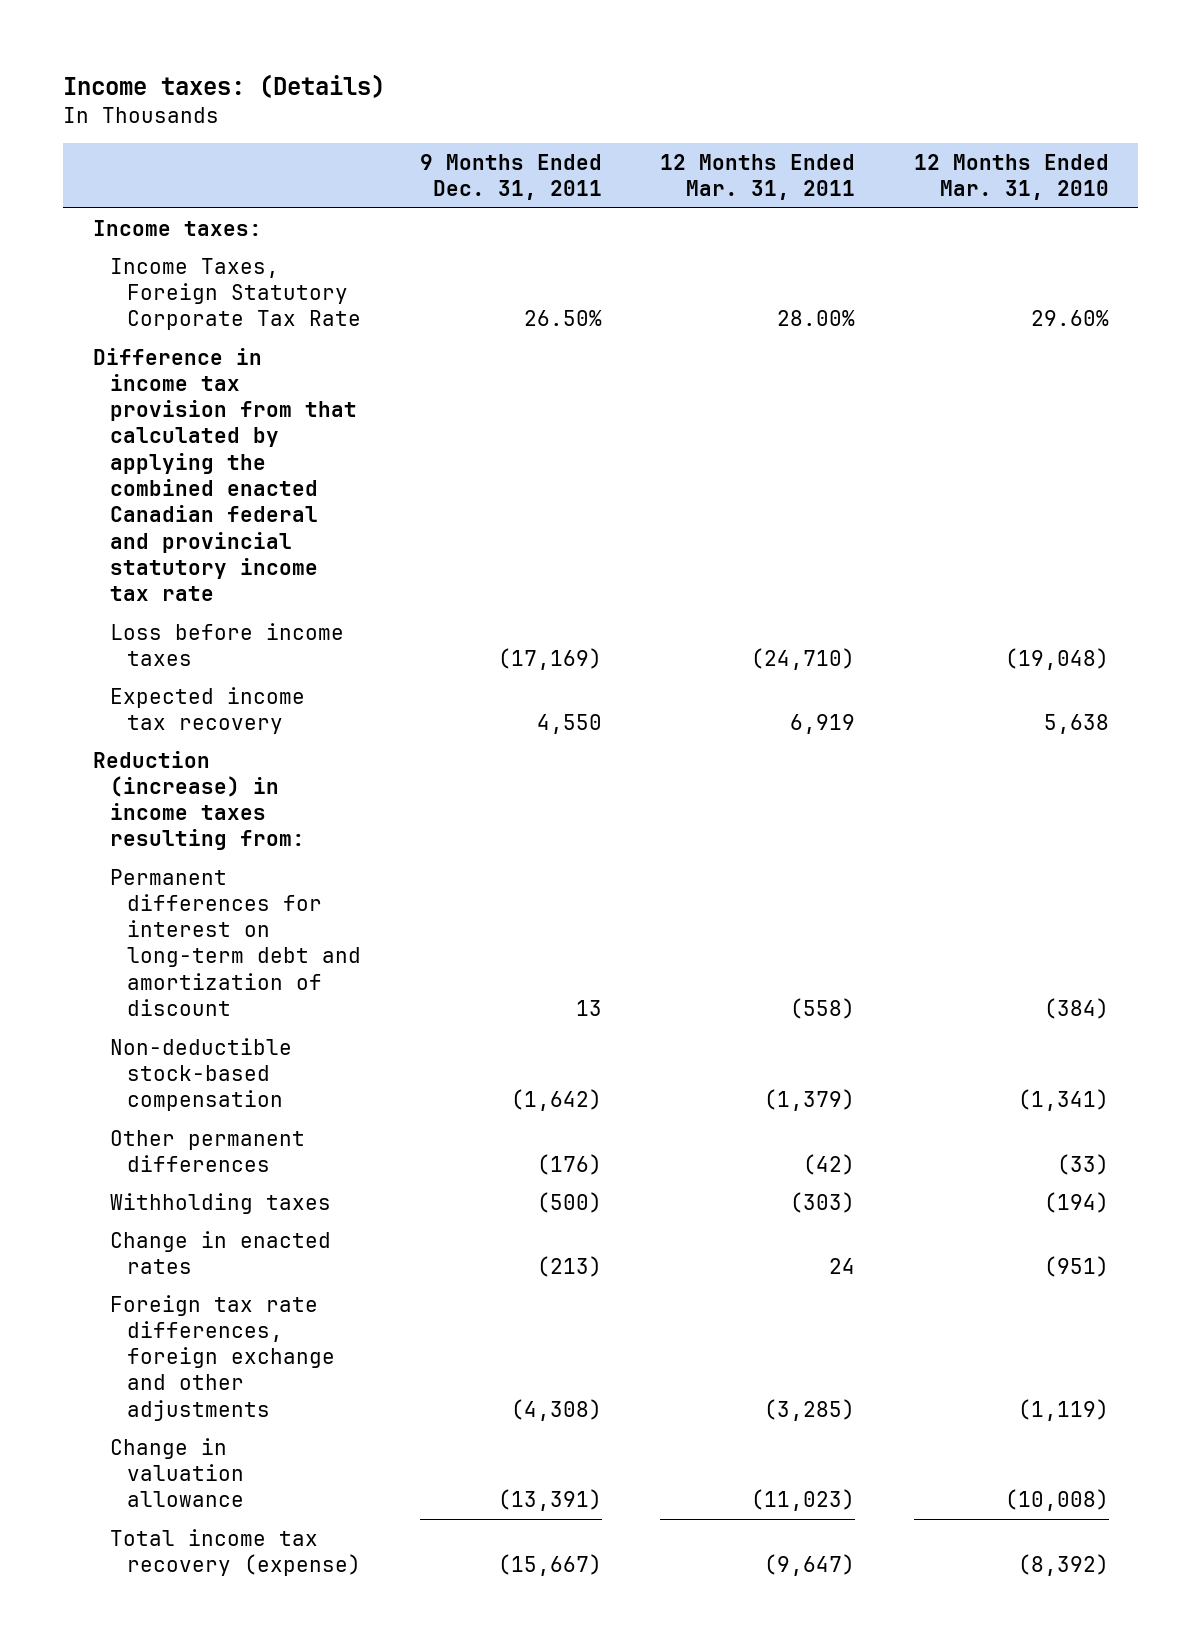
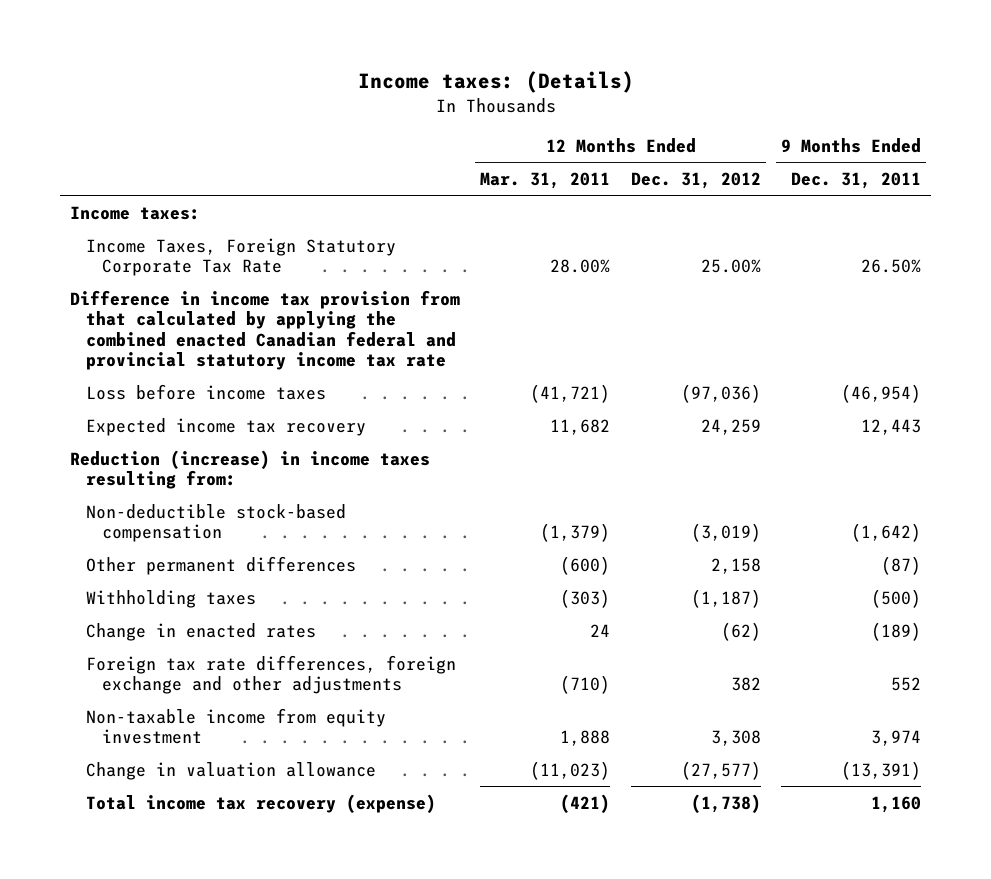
[914,153,1110,201] 12 Months Ended Mar. 31, 2010 -> none
none -> [630,172,761,190] Dec. 31, 2012
[497,647,602,670] (17,169) -> [840,383,921,403] (46,954)
[751,647,856,670] (24,710) -> [530,383,611,403] (41,721)
[536,713,602,734] 4,550 -> [860,418,921,435] 12,443
[790,713,856,734] 6,919 -> [550,418,611,435] 11,682
[109,868,361,1017] Permanent differences for interest on long-term debt and amortization of discount -> none
[536,1153,602,1175] (176) -> [880,555,921,575] (87)
[803,1153,856,1175] (42) -> [560,555,611,575] (600)
[536,1255,602,1277] (213) -> [870,621,921,641] (189)
[510,1398,602,1421] (4,308) -> [890,677,921,692] 552
[764,1398,856,1421] (3,285) -> [560,675,611,695] (710)
none -> [86,707,387,745] Non-taxable income from equity investment
[497,1553,602,1576] (15,667) -> [870,795,921,813] 1,160
[764,1553,856,1576] (9,647) -> [560,793,611,813] (421)

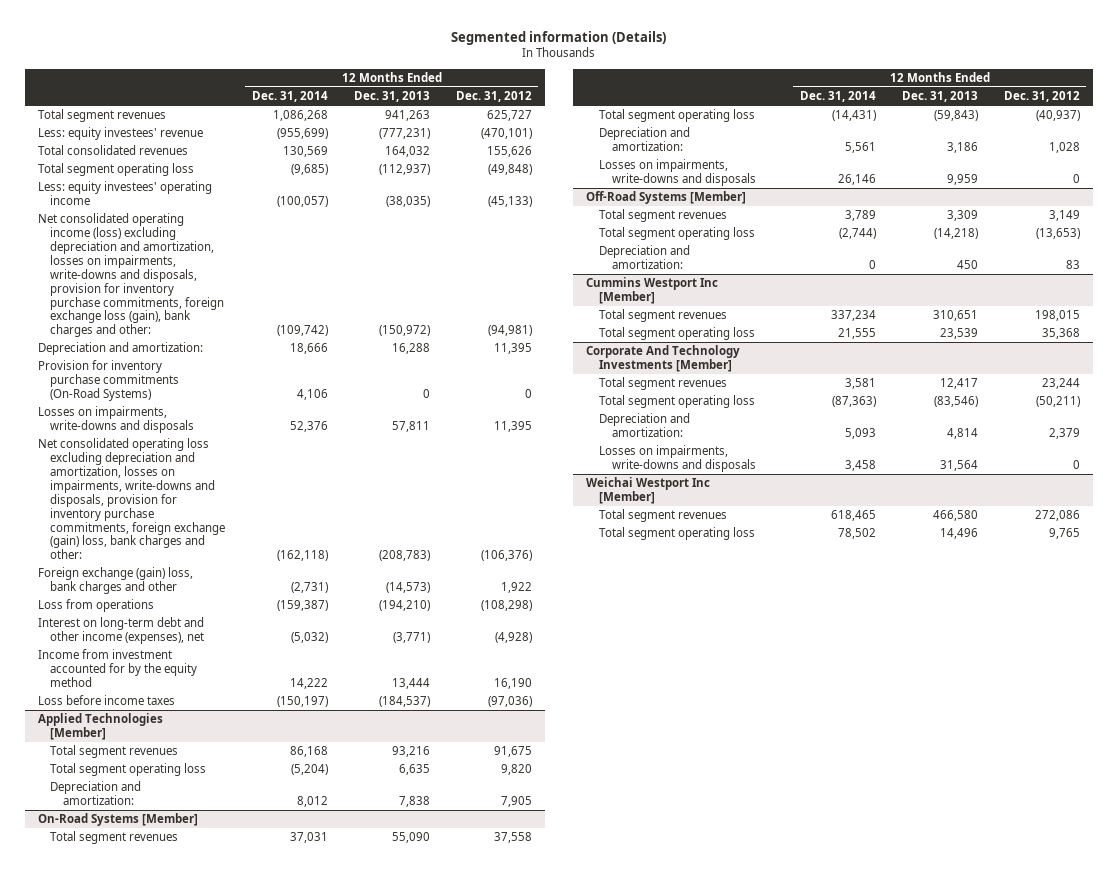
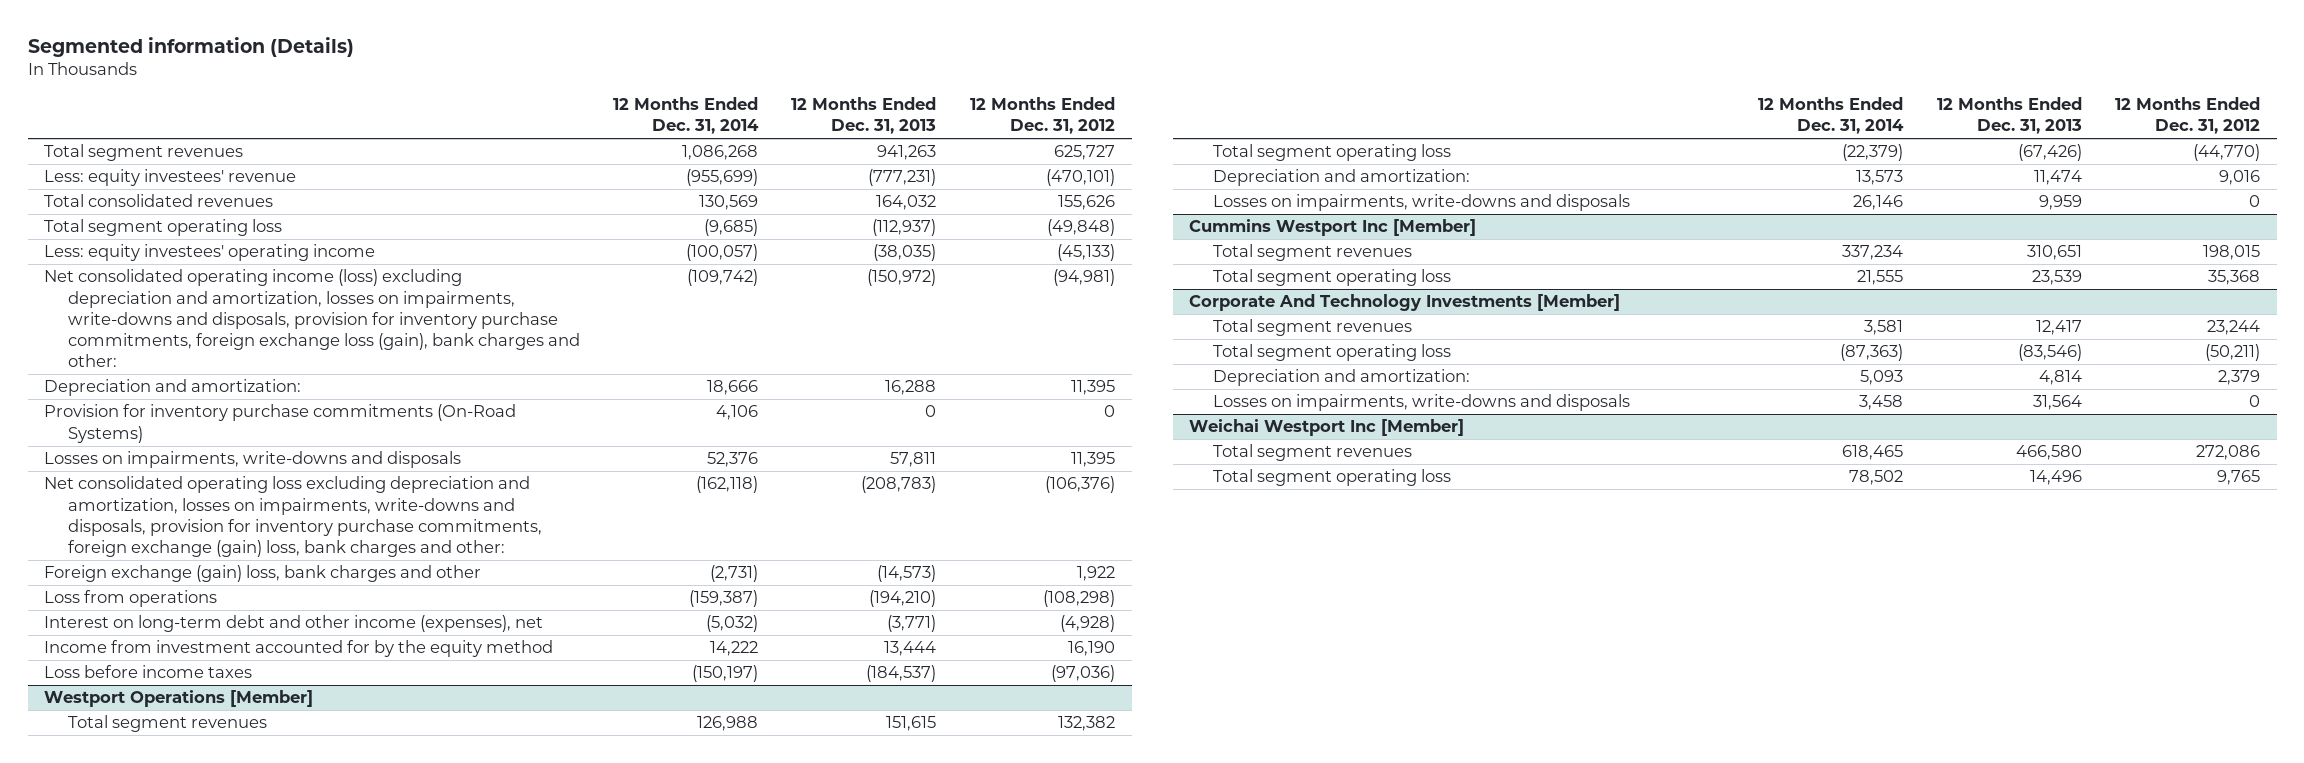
[37,713,163,741] Applied Technologies [Member] -> none
[37,813,198,827] On-Road Systems [Member] -> none
[50,831,179,845] Total segment revenues -> none
[598,109,755,123] Total segment operating loss -> none
[598,127,690,152] Depreciation and amortization: -> none
none -> [44,690,314,708] Westport Operations [Member]
[289,746,328,758] 86,168 -> [697,716,759,732] 126,988
[391,746,430,758] 93,216 -> [886,716,937,732] 151,615
[493,746,532,758] 91,675 -> [1057,716,1115,732] 132,382
[290,764,328,776] (5,204) -> [1842,144,1904,162] (22,379)
[398,764,430,776] 6,635 -> [2017,144,2082,162] (67,426)
[500,764,532,776] 9,820 -> [2192,144,2260,162] (44,770)
[296,796,328,808] 8,012 -> [1856,170,1904,186] 13,573
[398,796,430,808] 7,838 -> [2033,170,2082,186] 11,474
[500,796,532,808] 7,905 -> [2218,170,2260,186] 9,016
[585,191,746,205] Off-Road Systems [Member] -> none
[598,209,727,223] Total segment revenues -> none
[598,227,755,241] Total segment operating loss -> none
[598,245,690,270] Depreciation and amortization: -> none

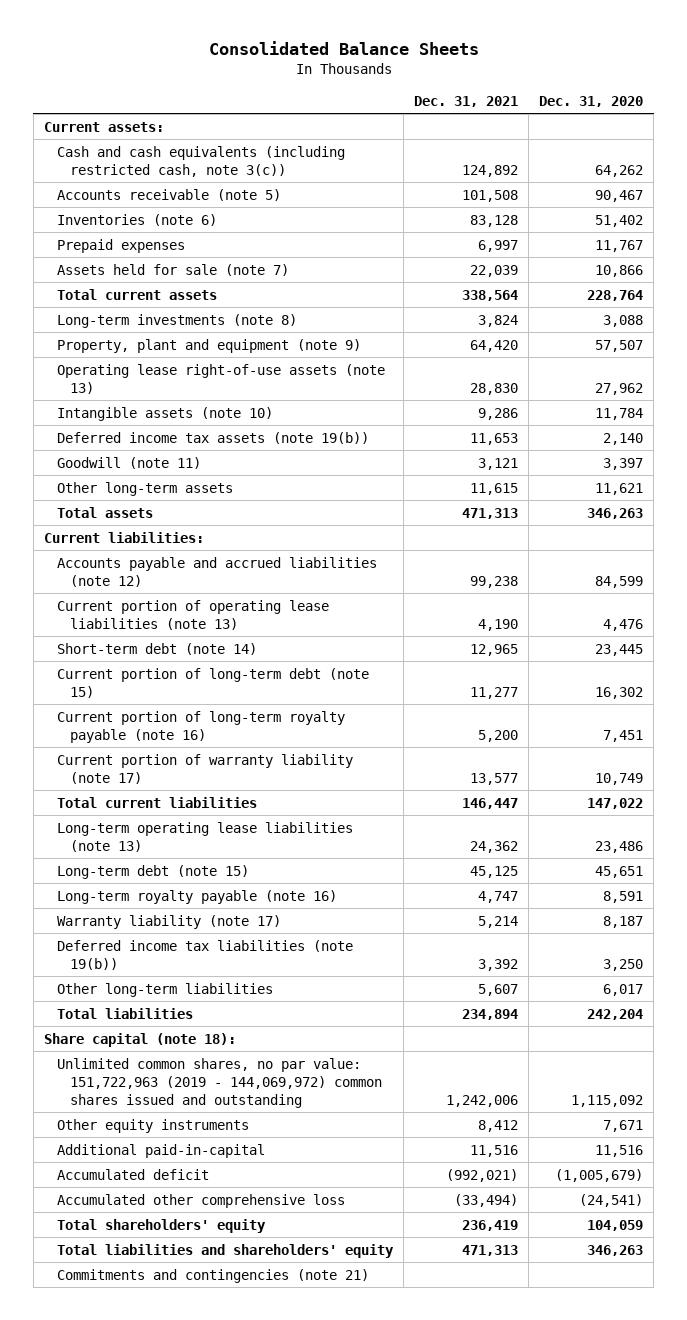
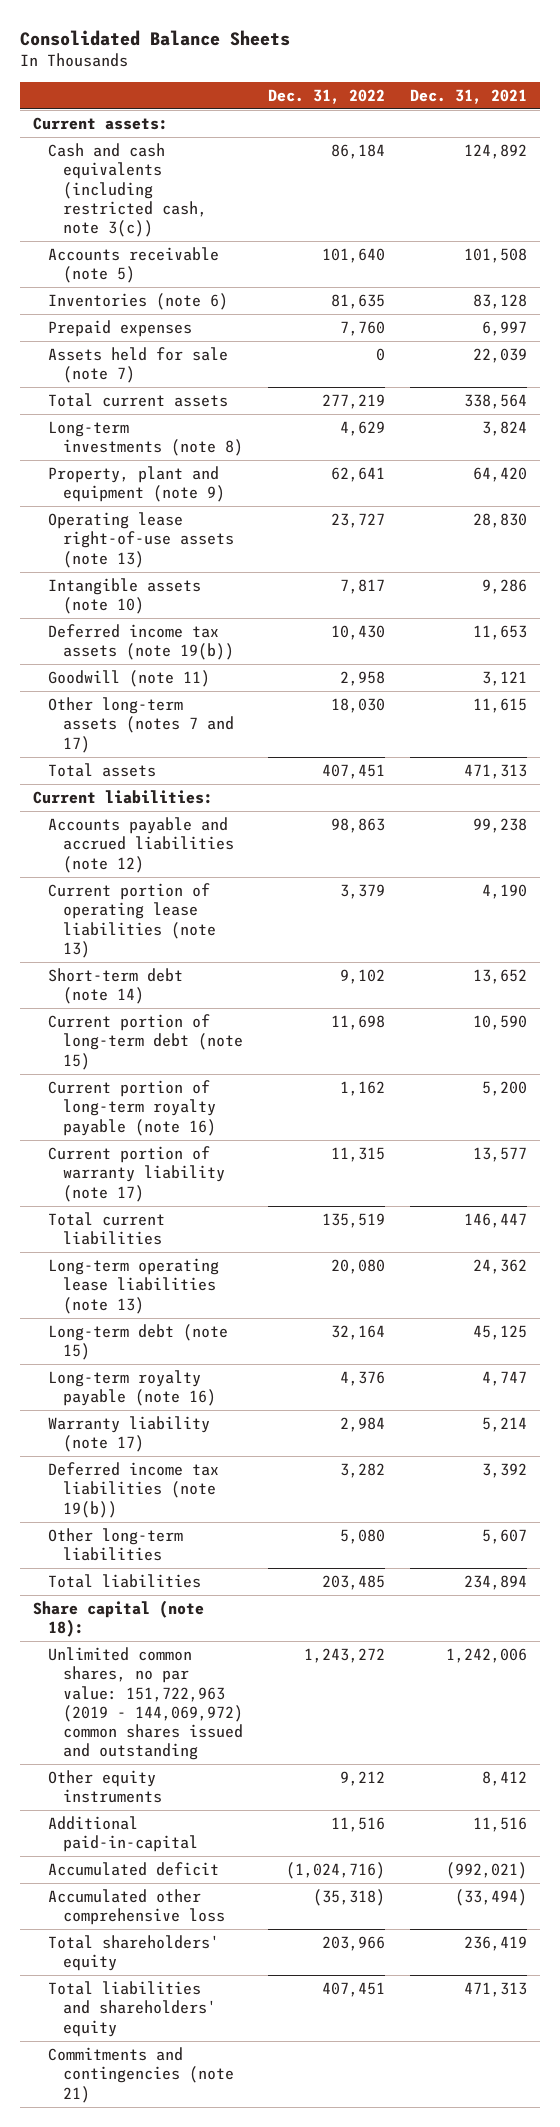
[539,96,644,108] Dec. 31, 2020 -> none
none -> [268,88,386,104] Dec. 31, 2022
[56,481,233,496] Other long-term assets -> [47,697,235,753] Other long-term assets (notes 7 and 17)
[470,643,519,656] 12,965 -> [473,969,528,985] 13,652
[470,686,519,699] 11,277 -> [473,1015,528,1031] 10,590

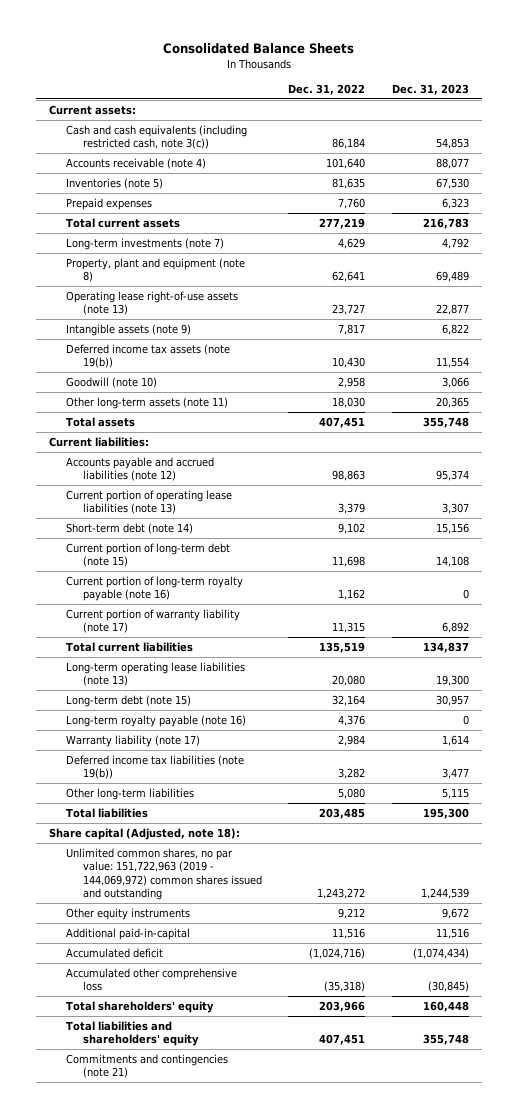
[410,88,528,104] Dec. 31, 2021 -> none
none -> [391,84,469,96] Dec. 31, 2023
[47,247,219,284] Accounts receivable (note 5) -> [66,157,207,169] Accounts receivable (note 4)
[47,293,228,311] Inventories (note 6) -> [66,177,164,189] Inventories (note 5)
[47,347,228,384] Assets held for sale (note 7) -> none
[47,421,244,457] Long-term investments (note 8) -> [66,237,225,250] Long-term investments (note 7)
[47,466,226,503] Property, plant and equipment (note 9) -> [66,257,246,283] Property, plant and equipment (note 8)
[47,578,201,615] Intangible assets (note 10) -> [66,323,192,336] Intangible assets (note 9)
[47,670,210,688] Goodwill (note 11) -> [66,376,158,388] Goodwill (note 10)
[47,697,235,753] Other long-term assets (notes 7 and 17) -> [66,396,229,409] Other long-term assets (note 11)
[32,1600,204,1638] Share capital (note 18): -> [49,827,241,840] Share capital (Adjusted, note 18):

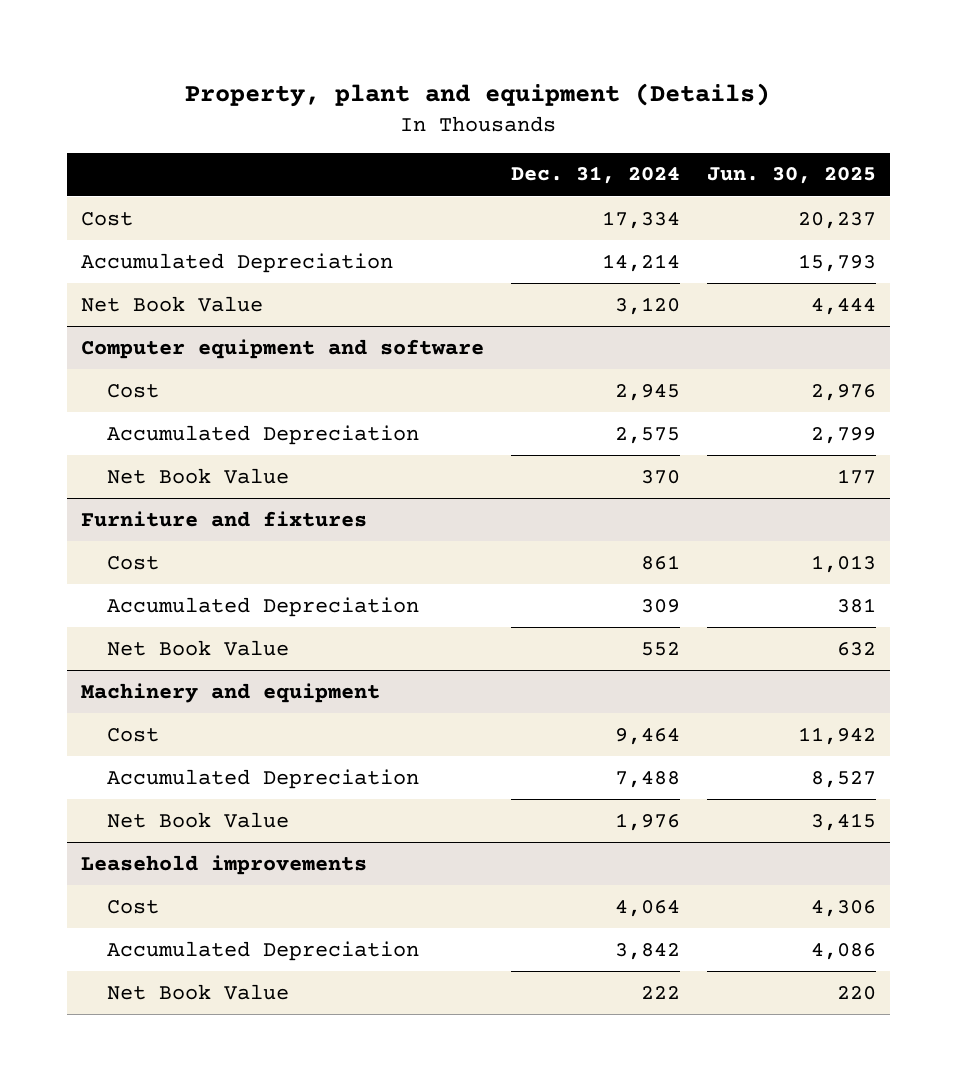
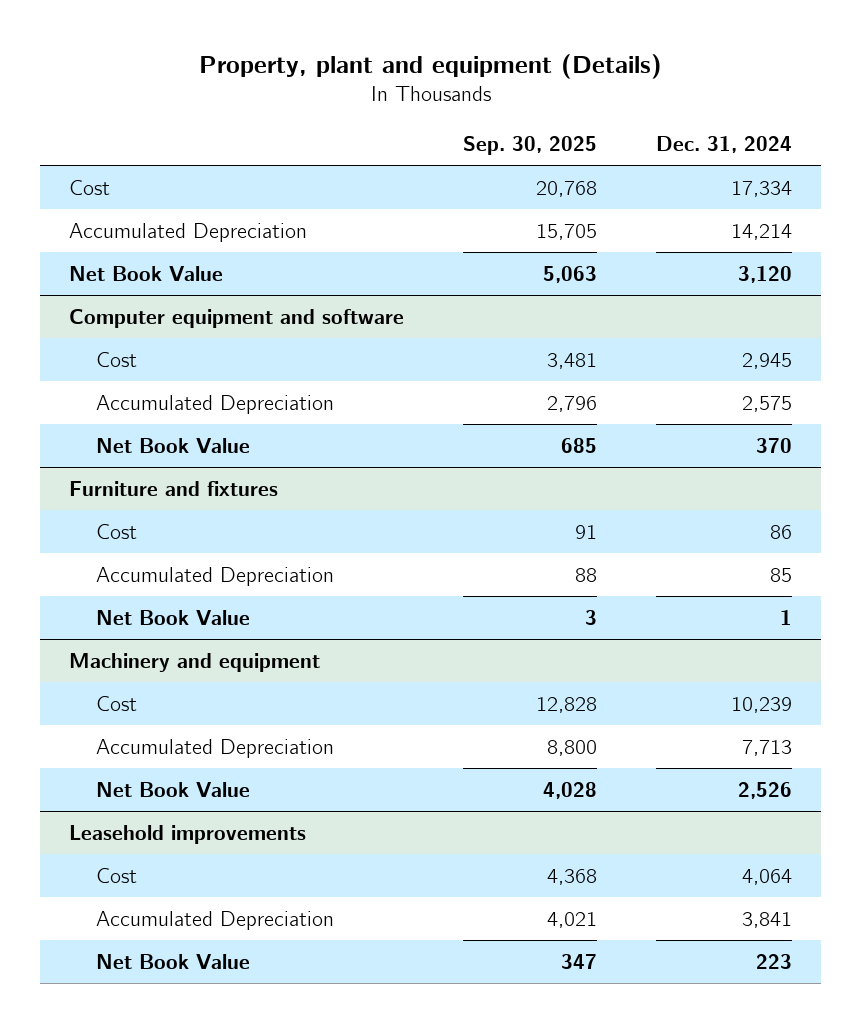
[707,167,877,185] Jun. 30, 2025 -> none
none -> [463,136,598,156] Sep. 30, 2025
[640,554,680,570] 861 -> [770,524,793,539] 86
[640,598,680,613] 309 -> [770,567,793,582] 85
[640,641,680,656] 552 -> [780,609,793,625] 1
[614,727,680,745] 9,464 -> [731,696,793,713] 10,239
[614,770,680,788] 7,488 -> [742,739,793,756] 7,713
[614,812,680,831] 1,976 -> [738,781,793,799] 2,526
[614,942,680,960] 3,842 -> [742,911,793,928] 3,841
[640,985,680,999] 222 -> [756,953,793,969] 223

